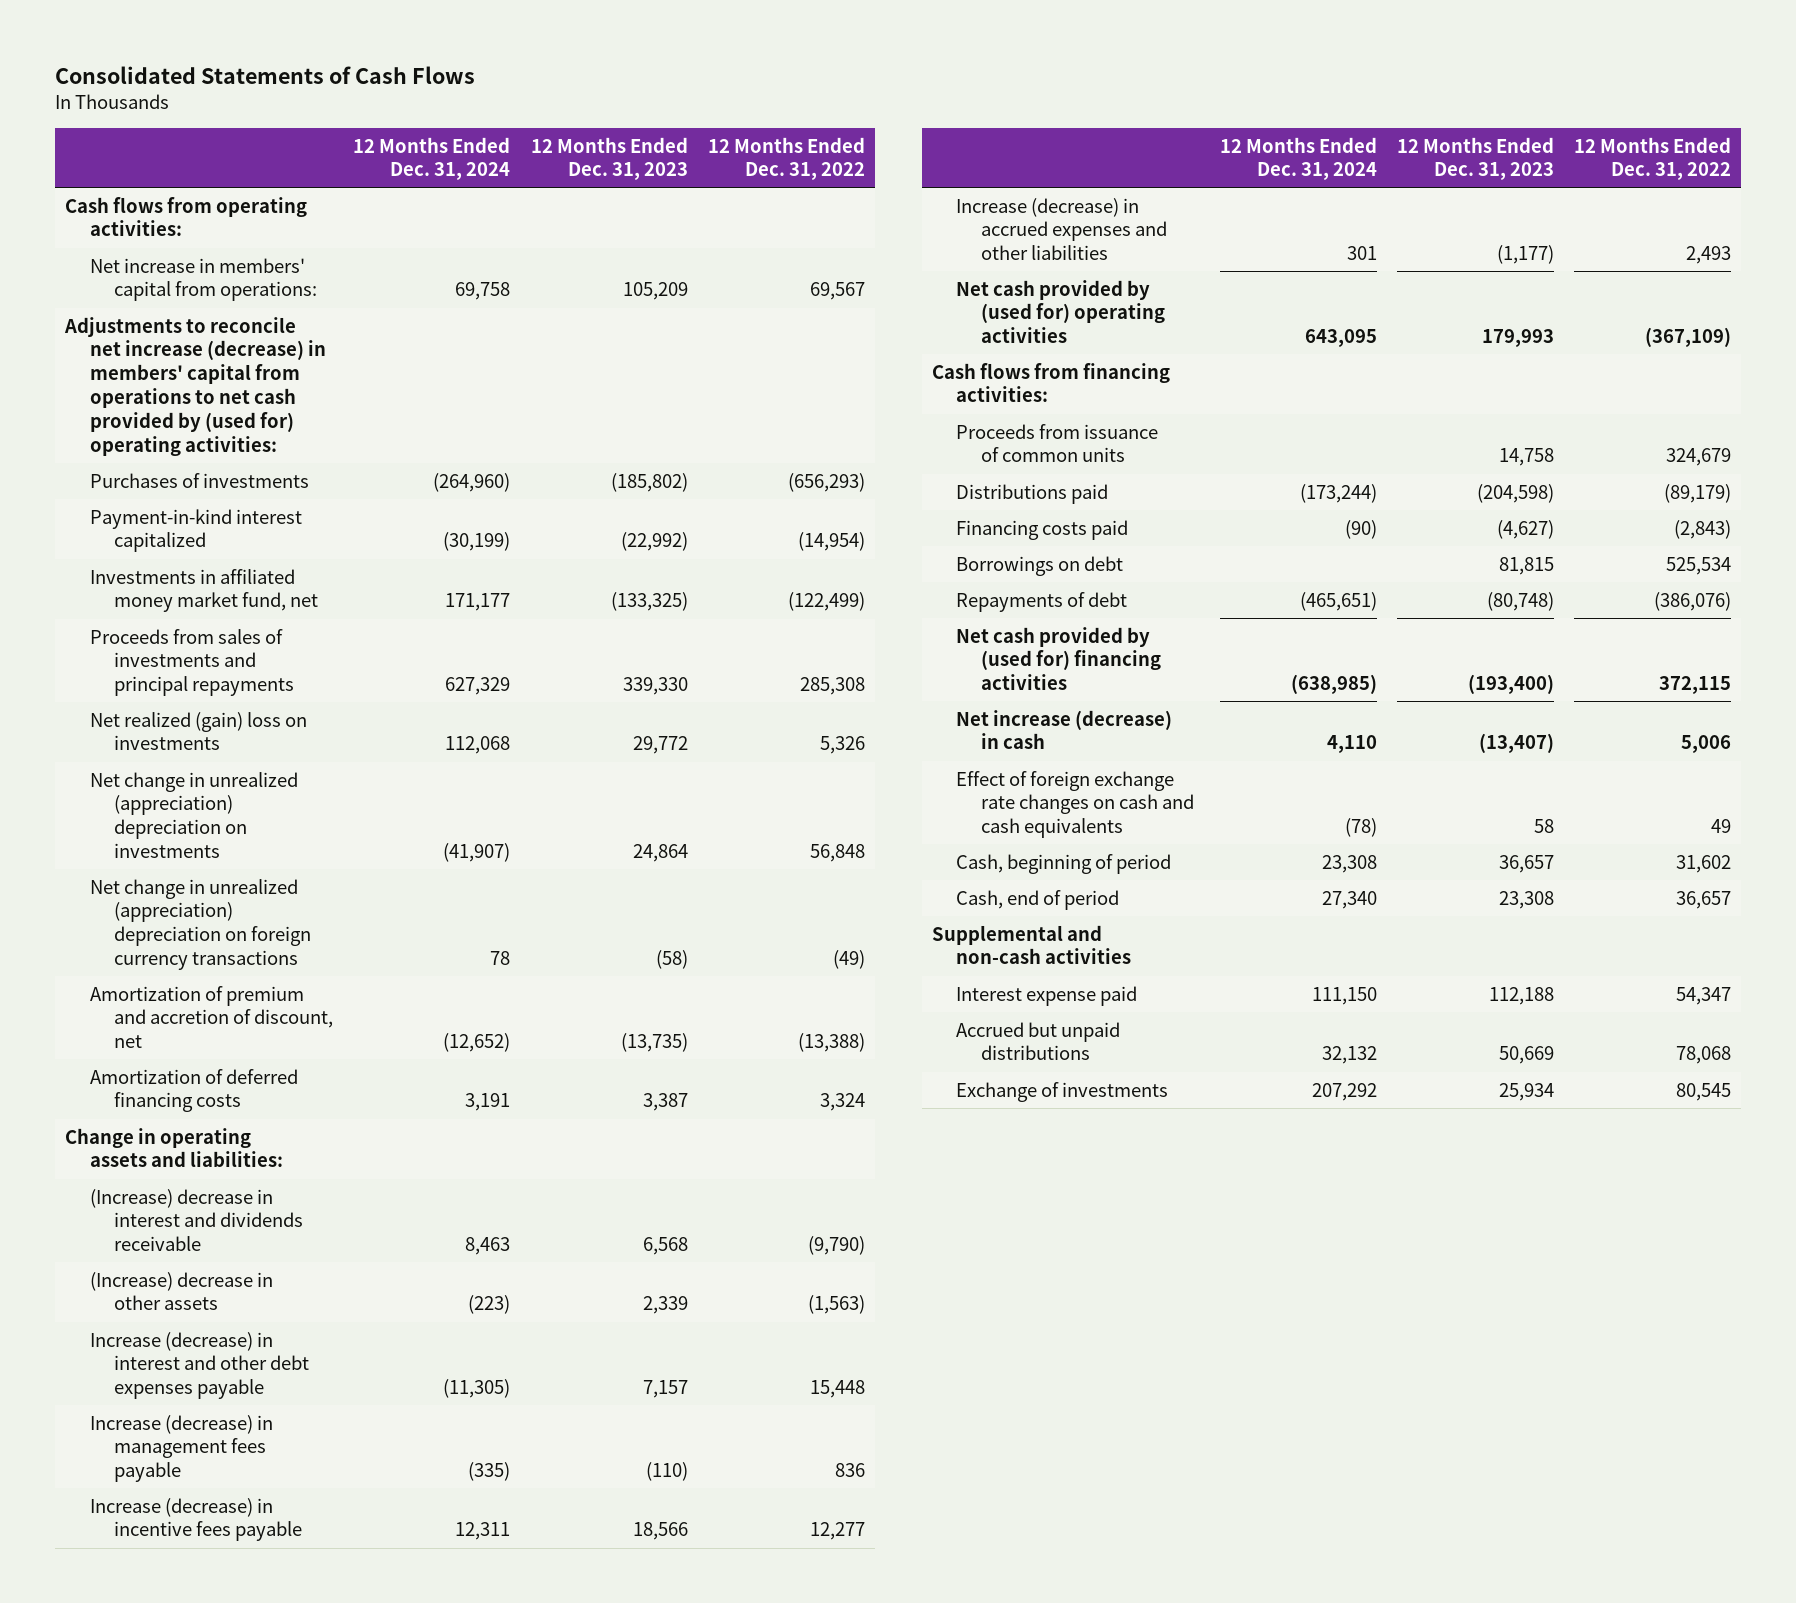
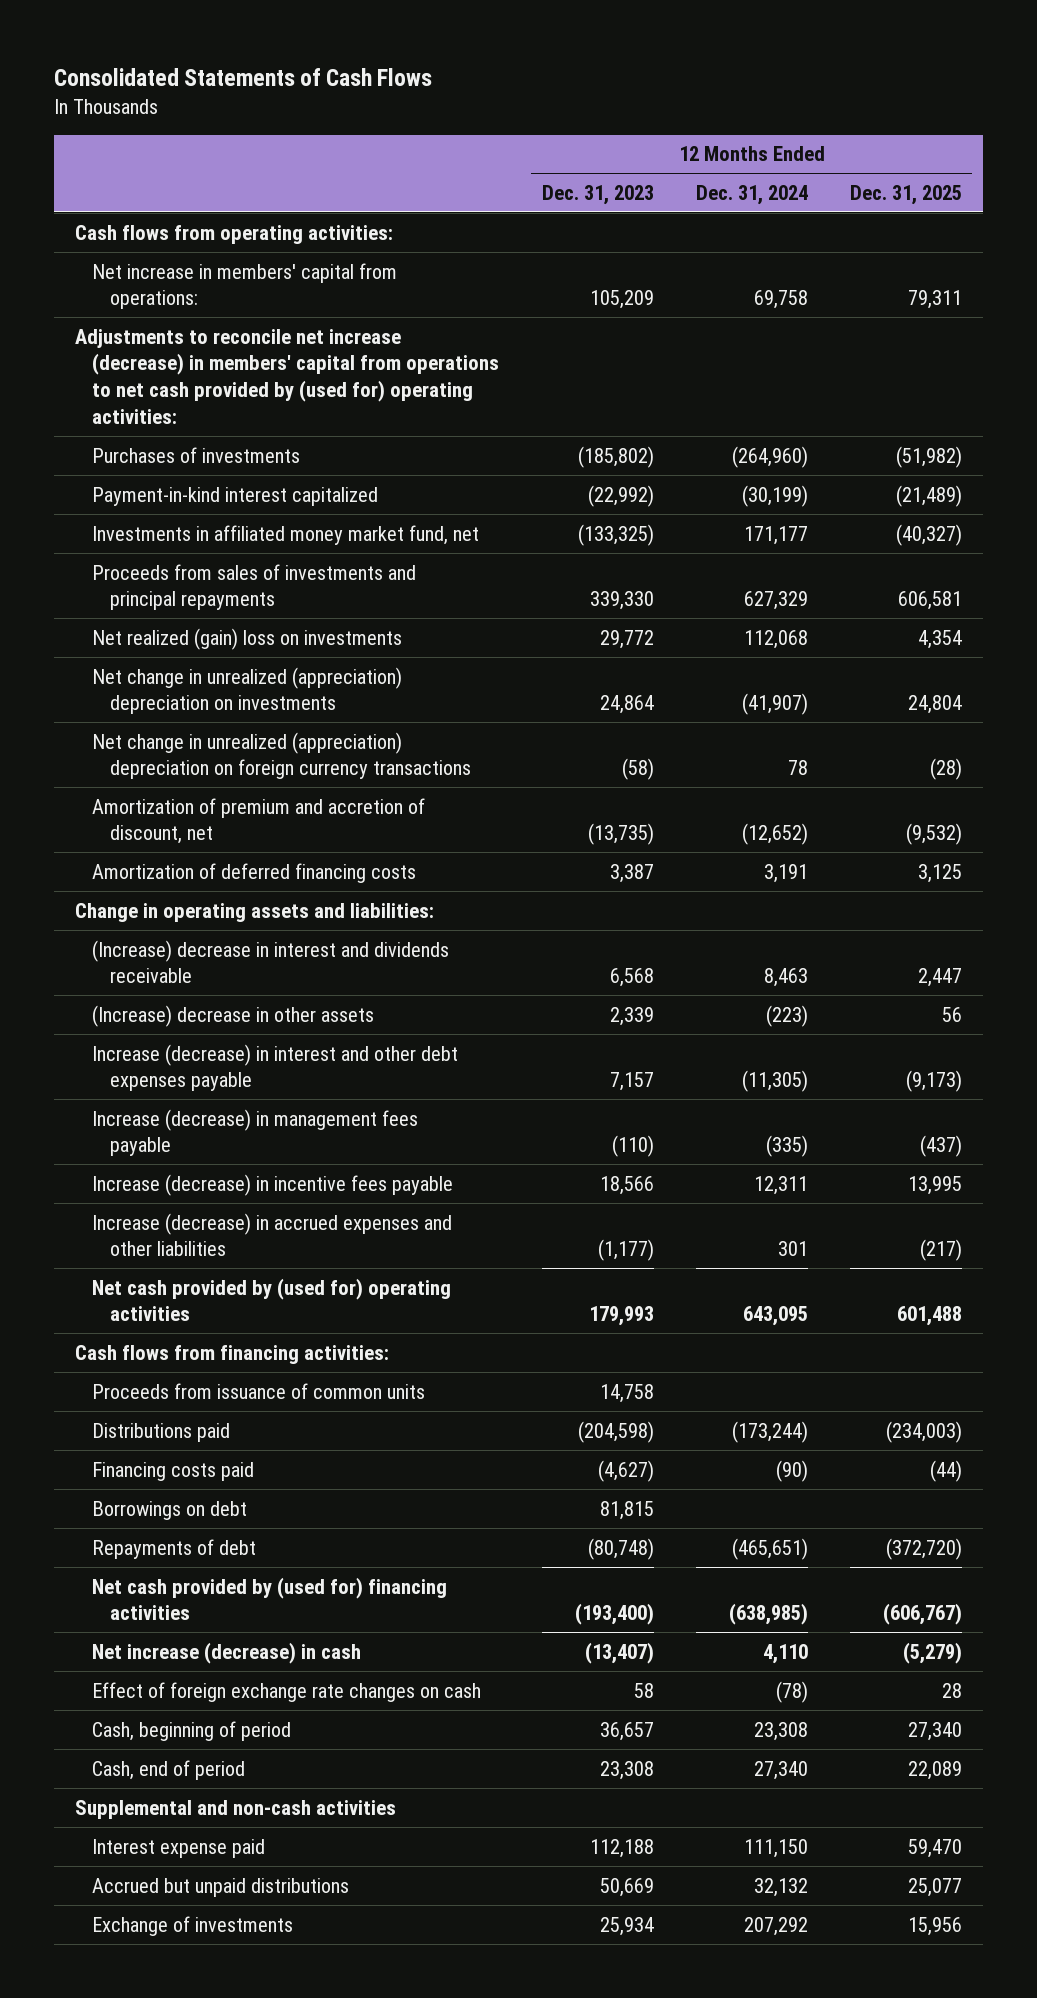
[707,136,865,181] 12 Months Ended Dec. 31, 2022 -> none
none -> [849,184,962,205] Dec. 31, 2025
[956,770,1194,839] Effect of foreign exchange rate changes on cash and cash equivalents -> [92,1681,482,1702] Effect of foreign exchange rate changes on cash

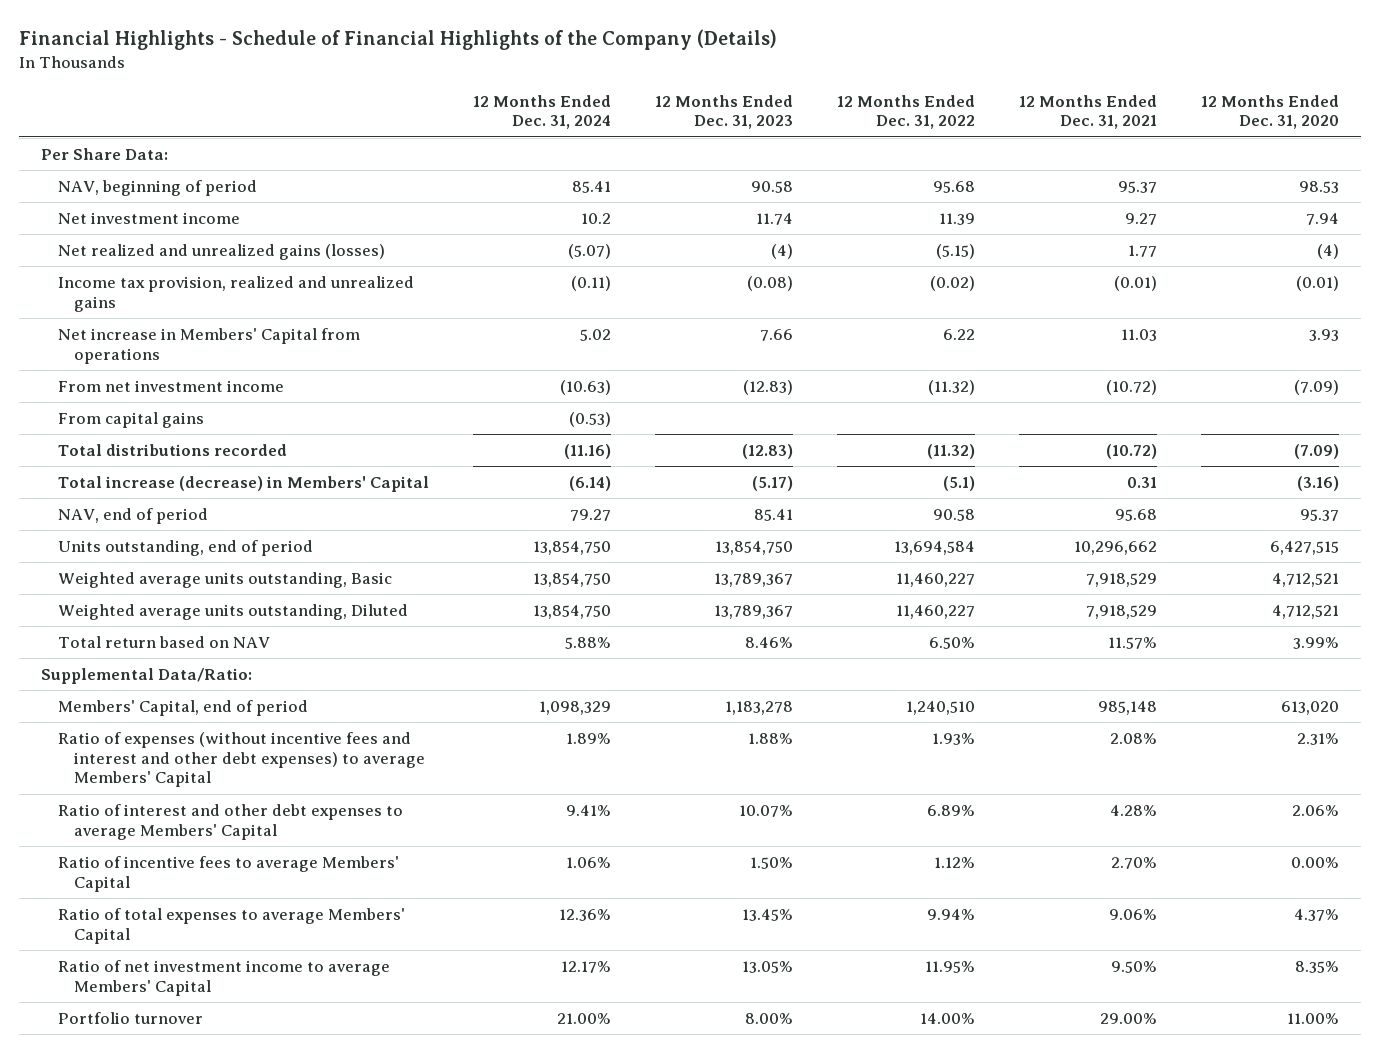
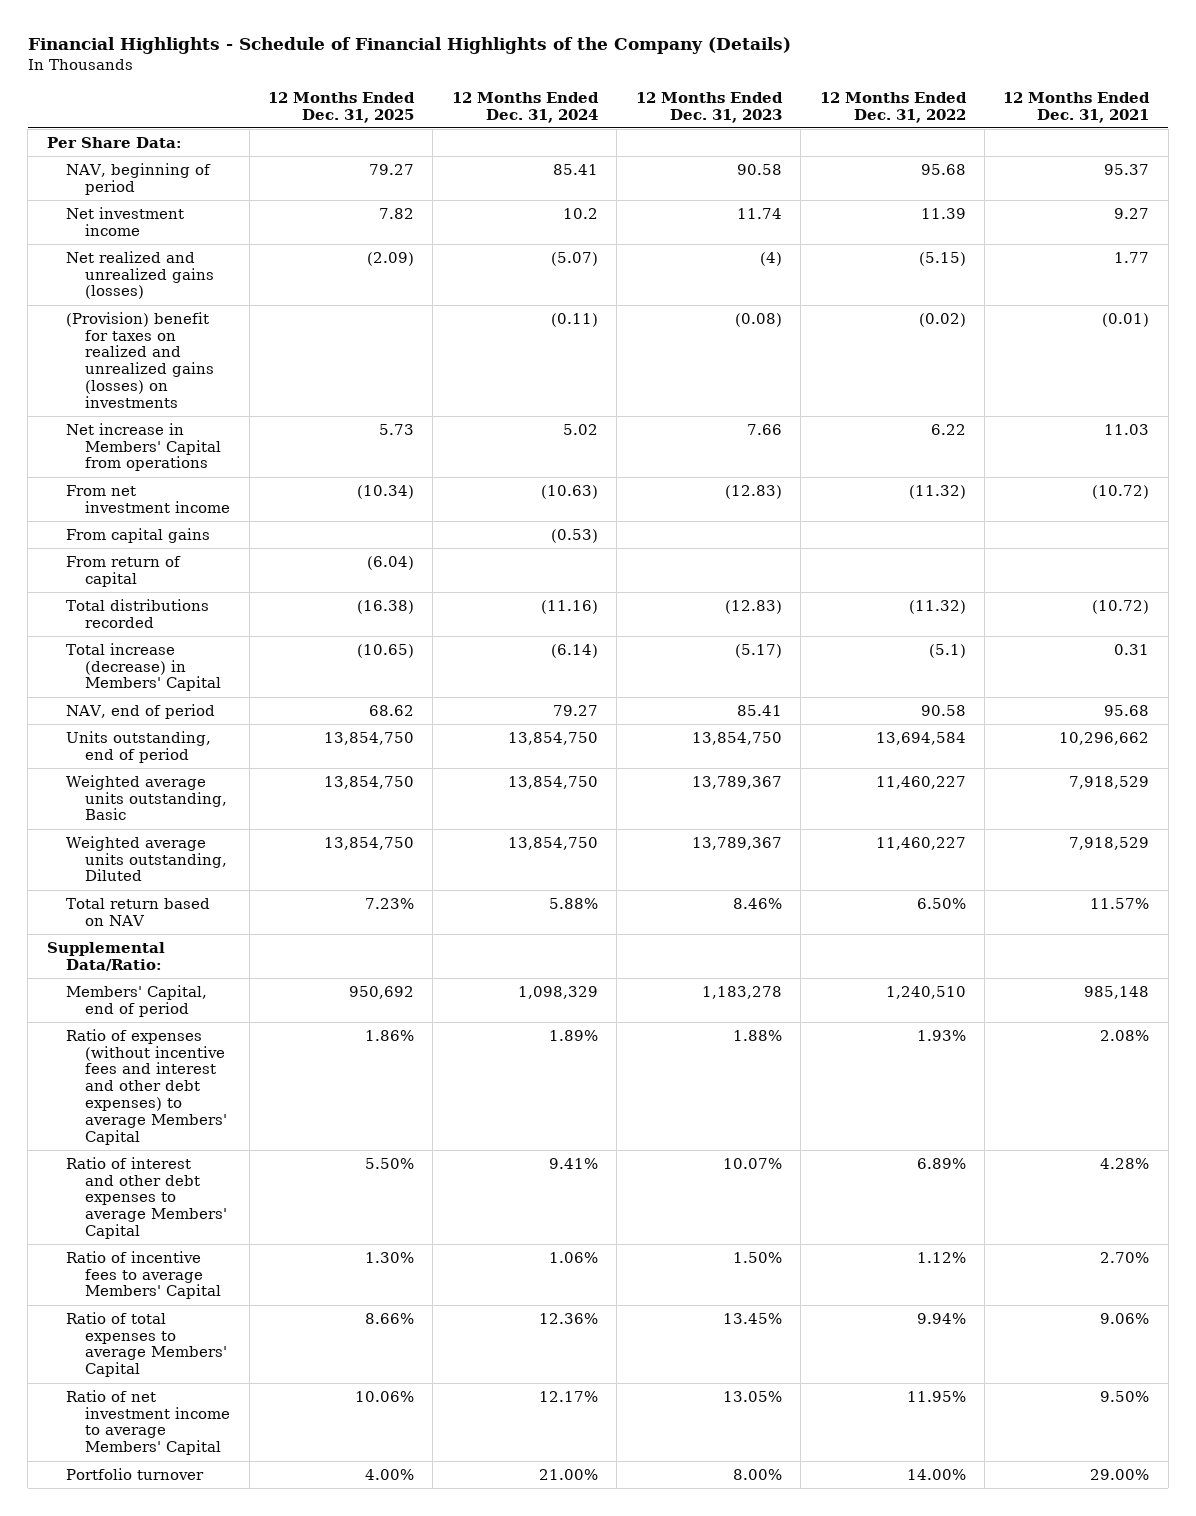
[1200,94,1339,130] 12 Months Ended Dec. 31, 2020 -> none
none -> [268,91,416,123] 12 Months Ended Dec. 31, 2025
[57,275,414,312] Income tax provision, realized and unrealized gains -> [65,311,215,408] (Provision) benefit for taxes on realized and unrealized gains (losses) on investments
none -> [65,555,181,587] From return of capital

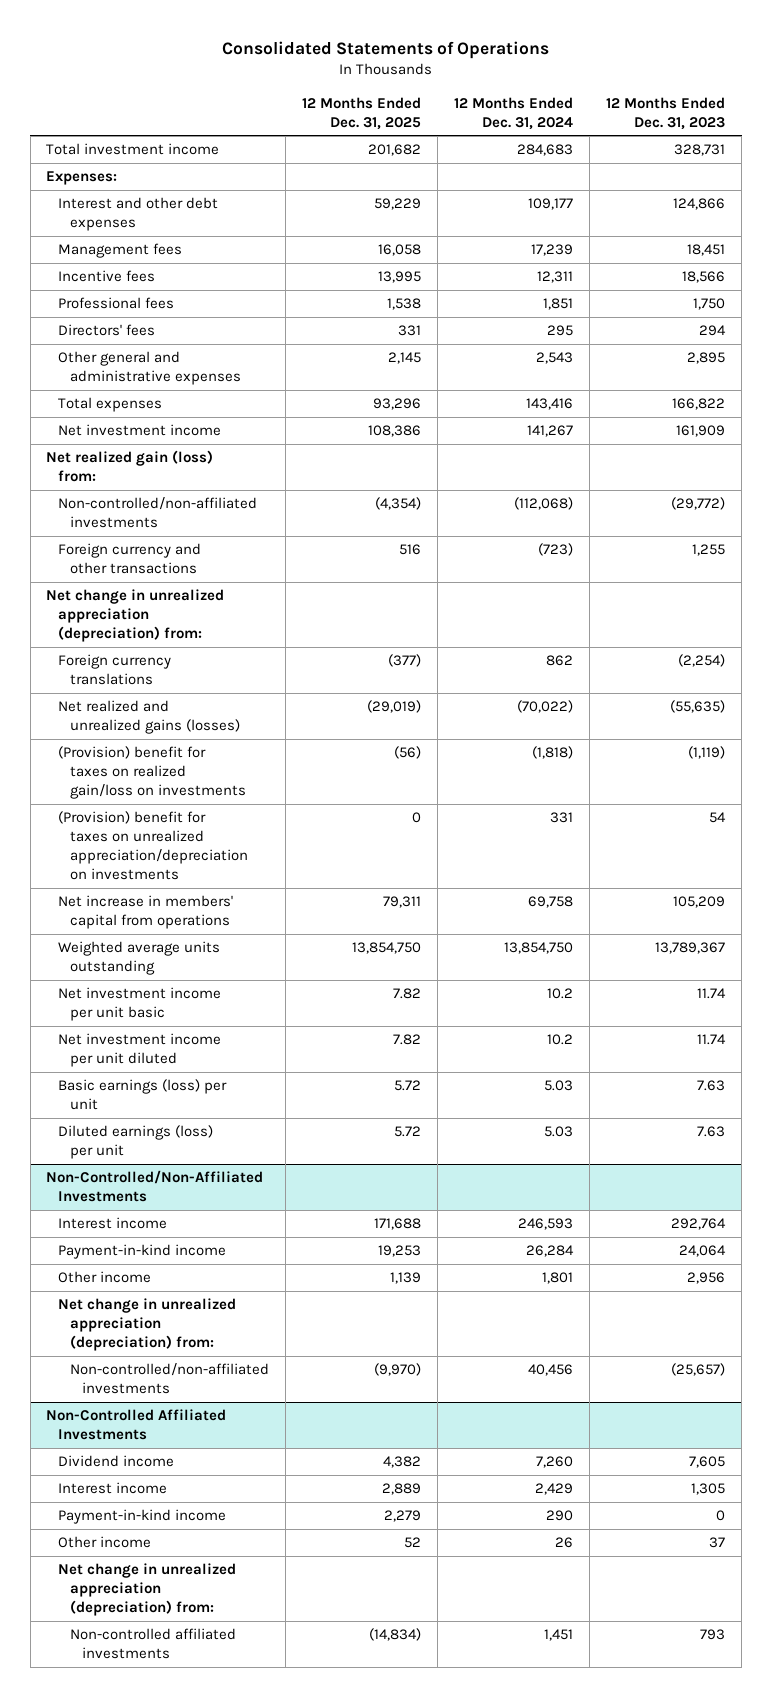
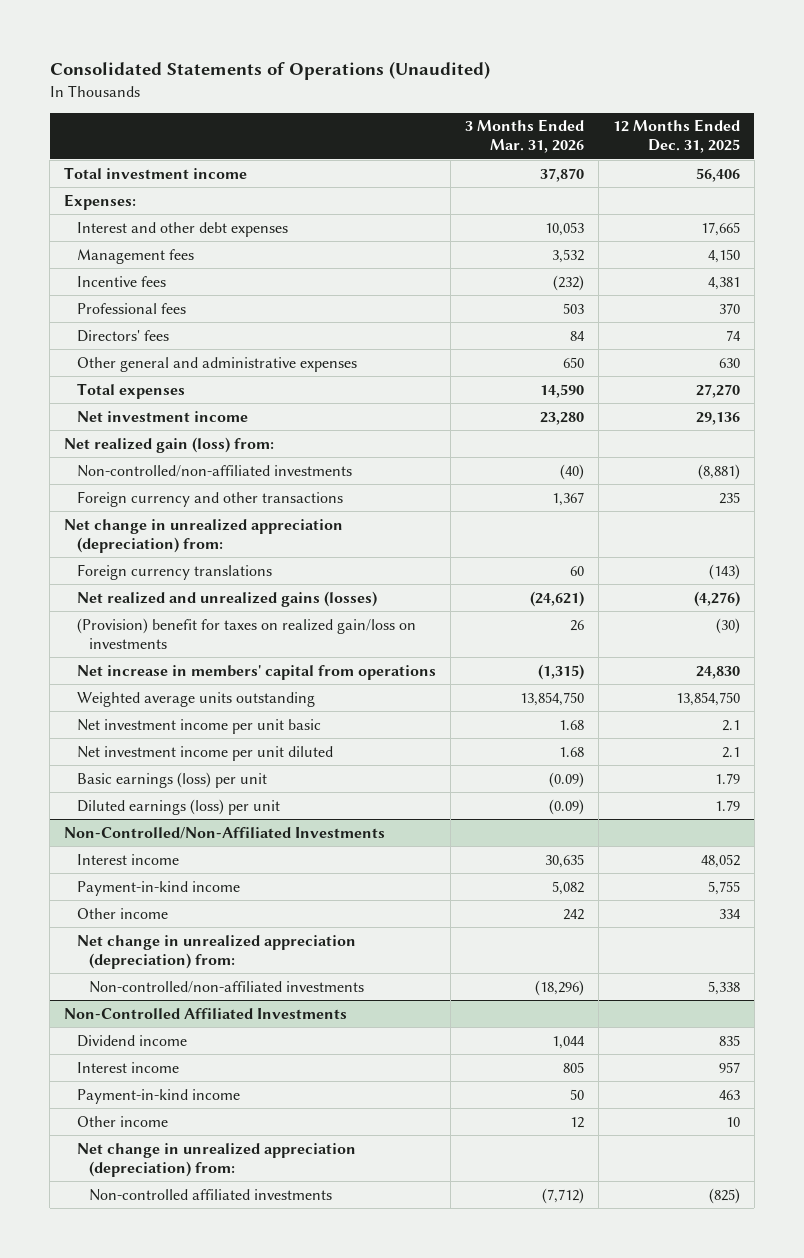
[221,40,549,59] Consolidated Statements of Operations -> [49,60,490,80] Consolidated Statements of Operations (Unaudited)
[454,96,574,130] 12 Months Ended Dec. 31, 2024 -> none
[606,96,726,130] 12 Months Ended Dec. 31, 2023 -> none
none -> [464,119,584,154] 3 Months Ended Mar. 31, 2026
[368,144,422,157] 201,682 -> [695,167,740,182] 56,406
[374,198,422,211] 59,229 -> [700,221,740,236] 17,665
[378,244,422,257] 16,058 -> [707,248,740,263] 4,150
[378,271,422,284] 13,995 -> [707,276,740,290] 4,381
[387,298,422,311] 1,538 -> [718,302,740,314] 370
[398,325,422,337] 331 -> [725,329,741,341] 74
[388,352,422,365] 2,145 -> [718,357,740,368] 630
[373,398,422,411] 93,296 -> [695,383,740,398] 27,270
[368,425,422,438] 108,386 -> [695,411,740,425] 29,136
[375,497,422,511] (4,354) -> [697,463,740,480] (8,881)
[399,544,422,556] 516 -> [718,491,740,504] 235
[58,811,249,881] (Provision) benefit for taxes on unrealized appreciation/depreciation on investments -> none
[388,654,422,668] (377) -> [708,563,740,580] (143)
[367,700,422,714] (29,019) -> [693,590,740,607] (4,276)
[394,746,422,760] (56) -> [715,617,740,634] (30)
[383,896,422,909] 79,311 -> [695,665,740,679] 24,830
[393,988,422,1000] 7.82 -> [721,719,740,731] 2.1
[393,1034,422,1046] 7.82 -> [721,746,740,758] 2.1
[394,1080,422,1092] 5.72 -> [714,772,740,784] 1.79
[394,1126,422,1138] 5.72 -> [714,799,740,811] 1.79
[374,1218,422,1231] 171,688 -> [700,853,740,868] 48,052
[378,1245,422,1258] 19,253 -> [707,880,740,895] 5,755
[390,1272,422,1285] 1,139 -> [718,908,741,919] 334
[374,1363,422,1377] (9,970) -> [707,980,740,995] 5,338
[383,1456,422,1469] 4,382 -> [718,1034,740,1046] 835
[382,1483,422,1496] 2,889 -> [718,1061,740,1073] 957
[384,1510,422,1523] 2,279 -> [718,1089,740,1100] 463
[404,1537,422,1549] 52 -> [725,1116,740,1127] 10
[369,1628,422,1642] (14,834) -> [708,1187,740,1204] (825)

